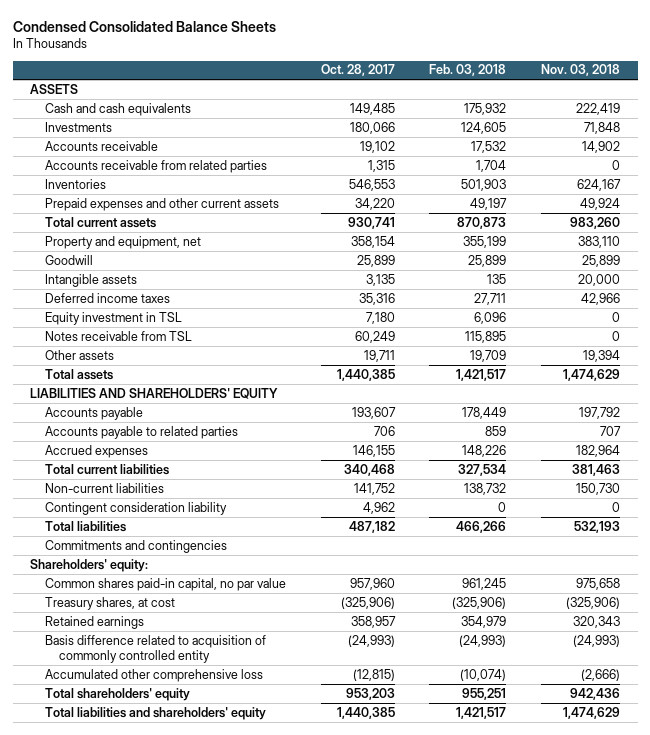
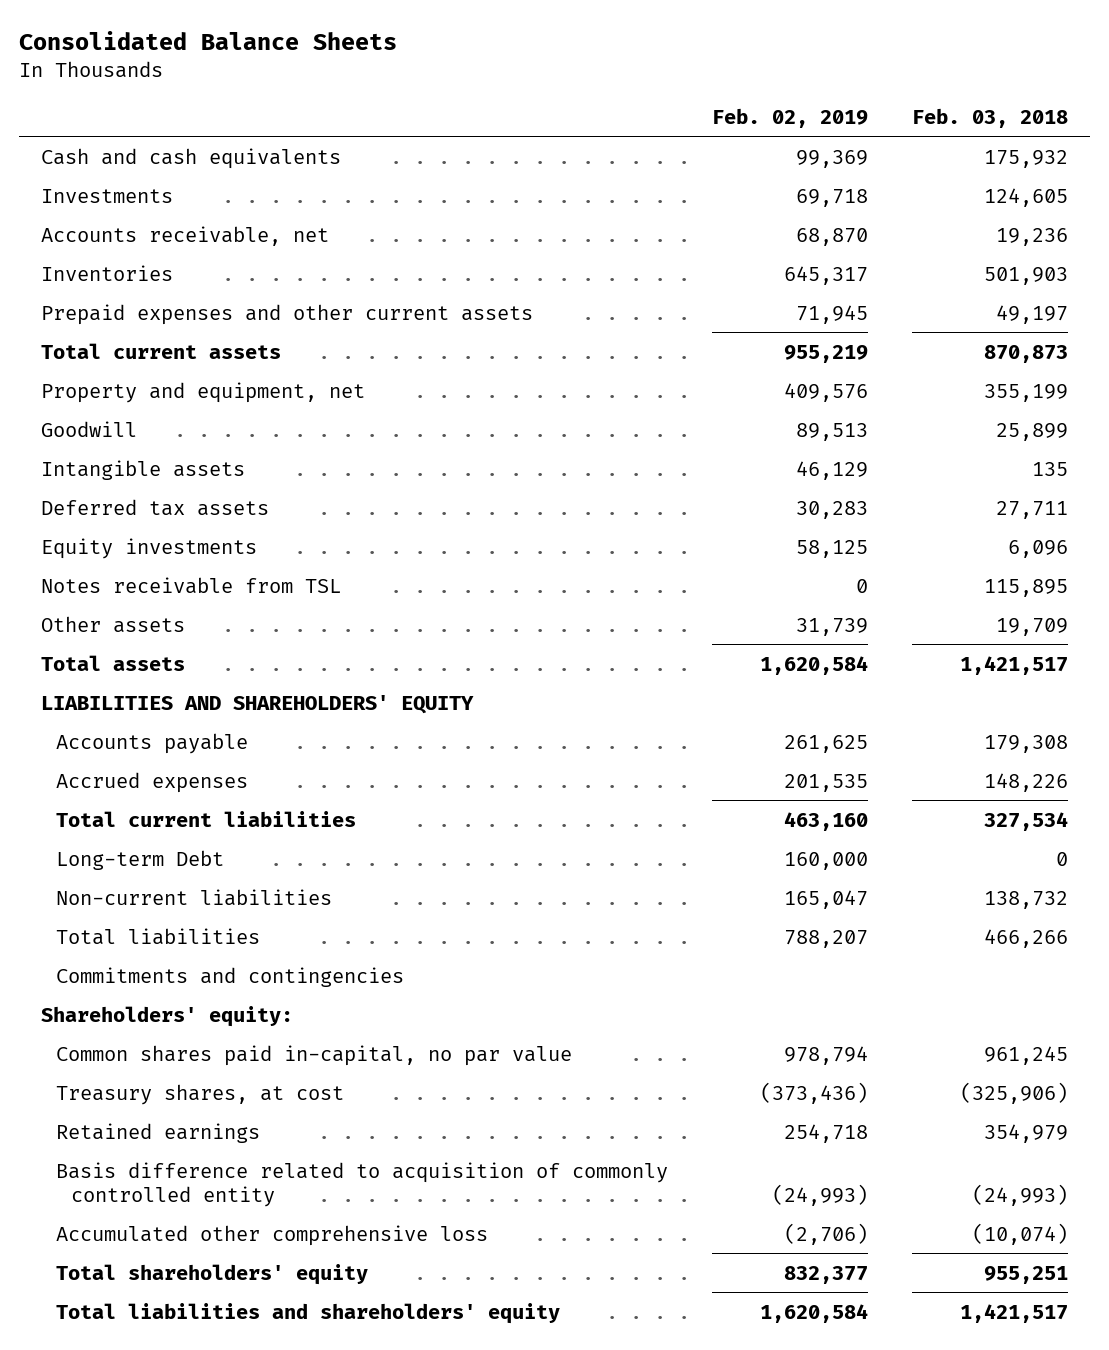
[12,20,276,32] Condensed Consolidated Balance Sheets -> [19,31,398,51] Consolidated Balance Sheets
[320,64,395,77] Oct. 28, 2017 -> none
[541,64,621,77] Nov. 03, 2018 -> none
none -> [712,107,869,128] Feb. 02, 2019
[30,83,79,94] ASSETS -> none
[44,159,267,173] Accounts receivable from related parties -> none
[44,140,158,151] Accounts receivable -> [41,225,330,246] Accounts receivable, net
[471,140,507,153] 17,532 -> [996,227,1069,246] 19,236
[44,292,170,303] Deferred income taxes -> [41,498,270,516] Deferred tax assets
[44,311,182,325] Equity investment in TSL -> [41,537,258,559] Equity investments
[44,425,238,439] Accounts payable to related parties -> none
[462,406,507,419] 178,449 -> [984,734,1069,753] 179,308
none -> [56,849,225,870] Long-term Debt
[44,501,227,515] Contingent consideration liability -> none
[44,577,286,591] Common shares paid-in capital, no par value -> [56,1044,573,1066] Common shares paid in-capital, no par value

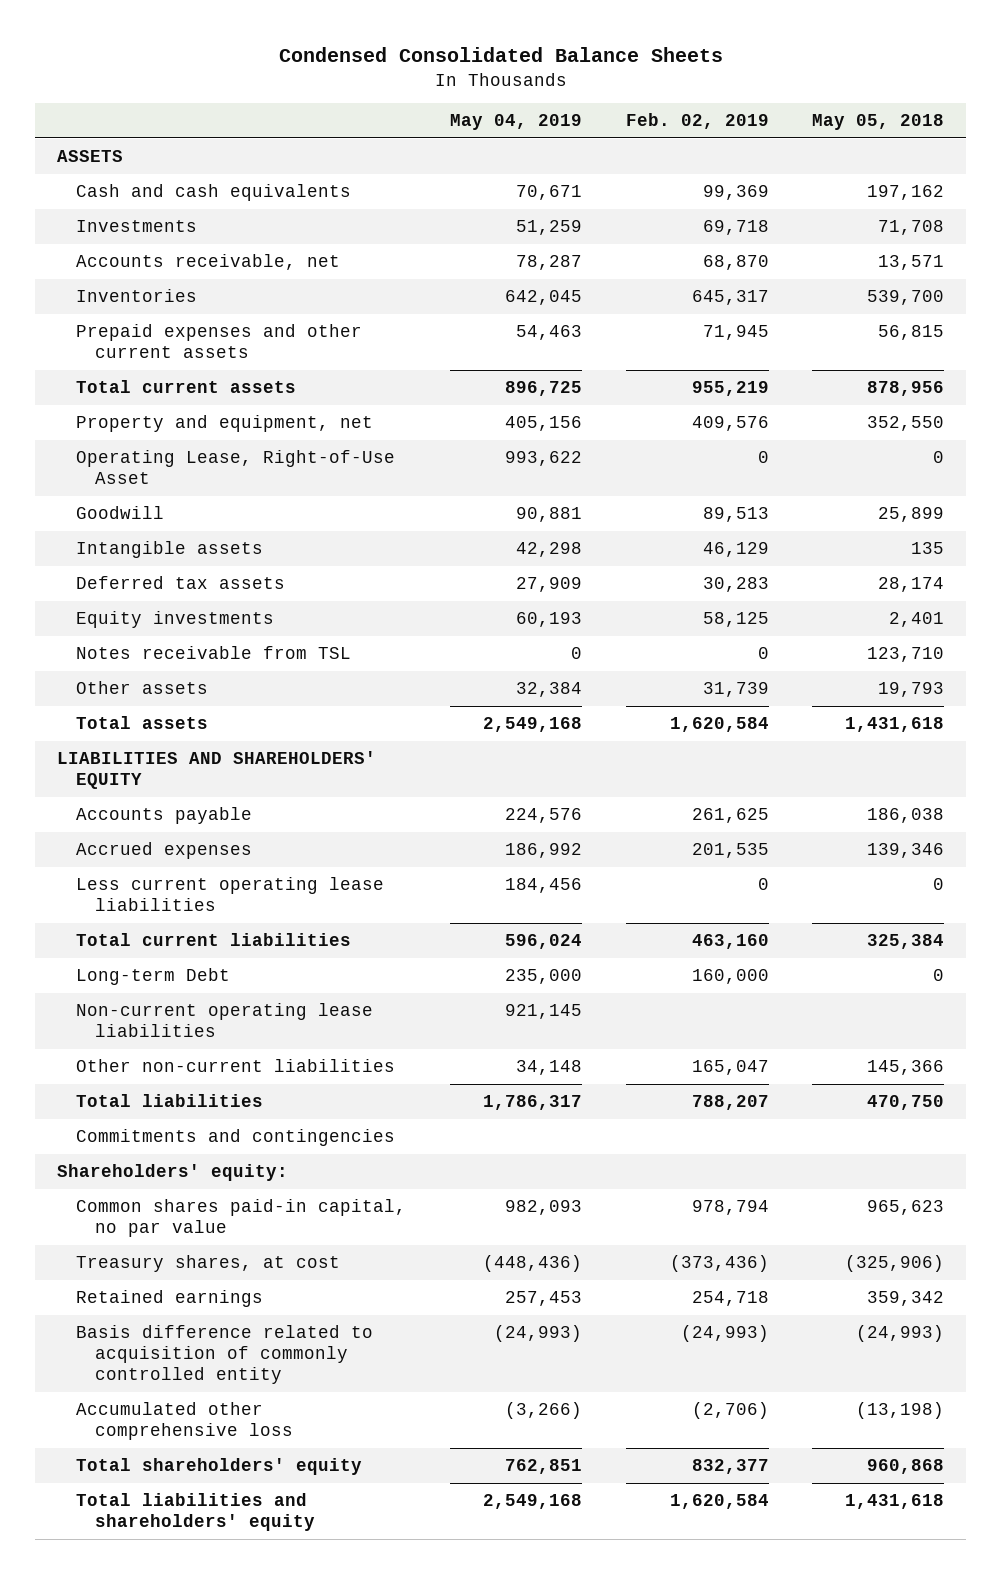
[19,31,398,51] Consolidated Balance Sheets -> [278,46,723,62] Condensed Consolidated Balance Sheets
[912,107,1069,128] Feb. 03, 2018 -> none
none -> [449,114,582,131] May 04, 2019
none -> [812,114,945,131] May 05, 2018
none -> [56,150,123,163] ASSETS
none -> [75,450,395,485] Operating Lease, Right-of-Use Asset
none -> [75,877,384,912] Less current operating lease liabilities
none -> [75,1003,373,1038] Non-current operating lease liabilities
[56,888,333,906] Non-current liabilities -> [75,1059,395,1073] Other non-current liabilities
[56,1044,573,1066] Common shares paid in-capital, no par value -> [75,1199,406,1238] Common shares paid-in capital, no par value

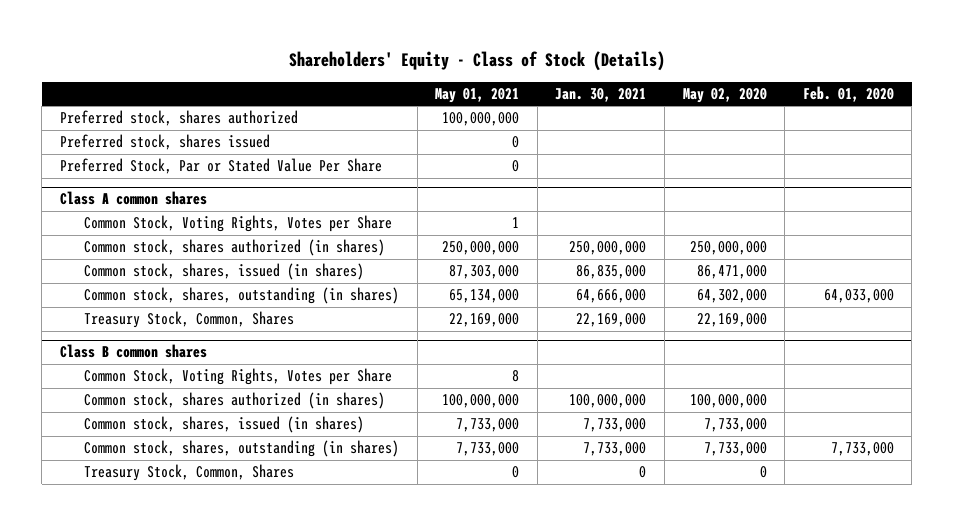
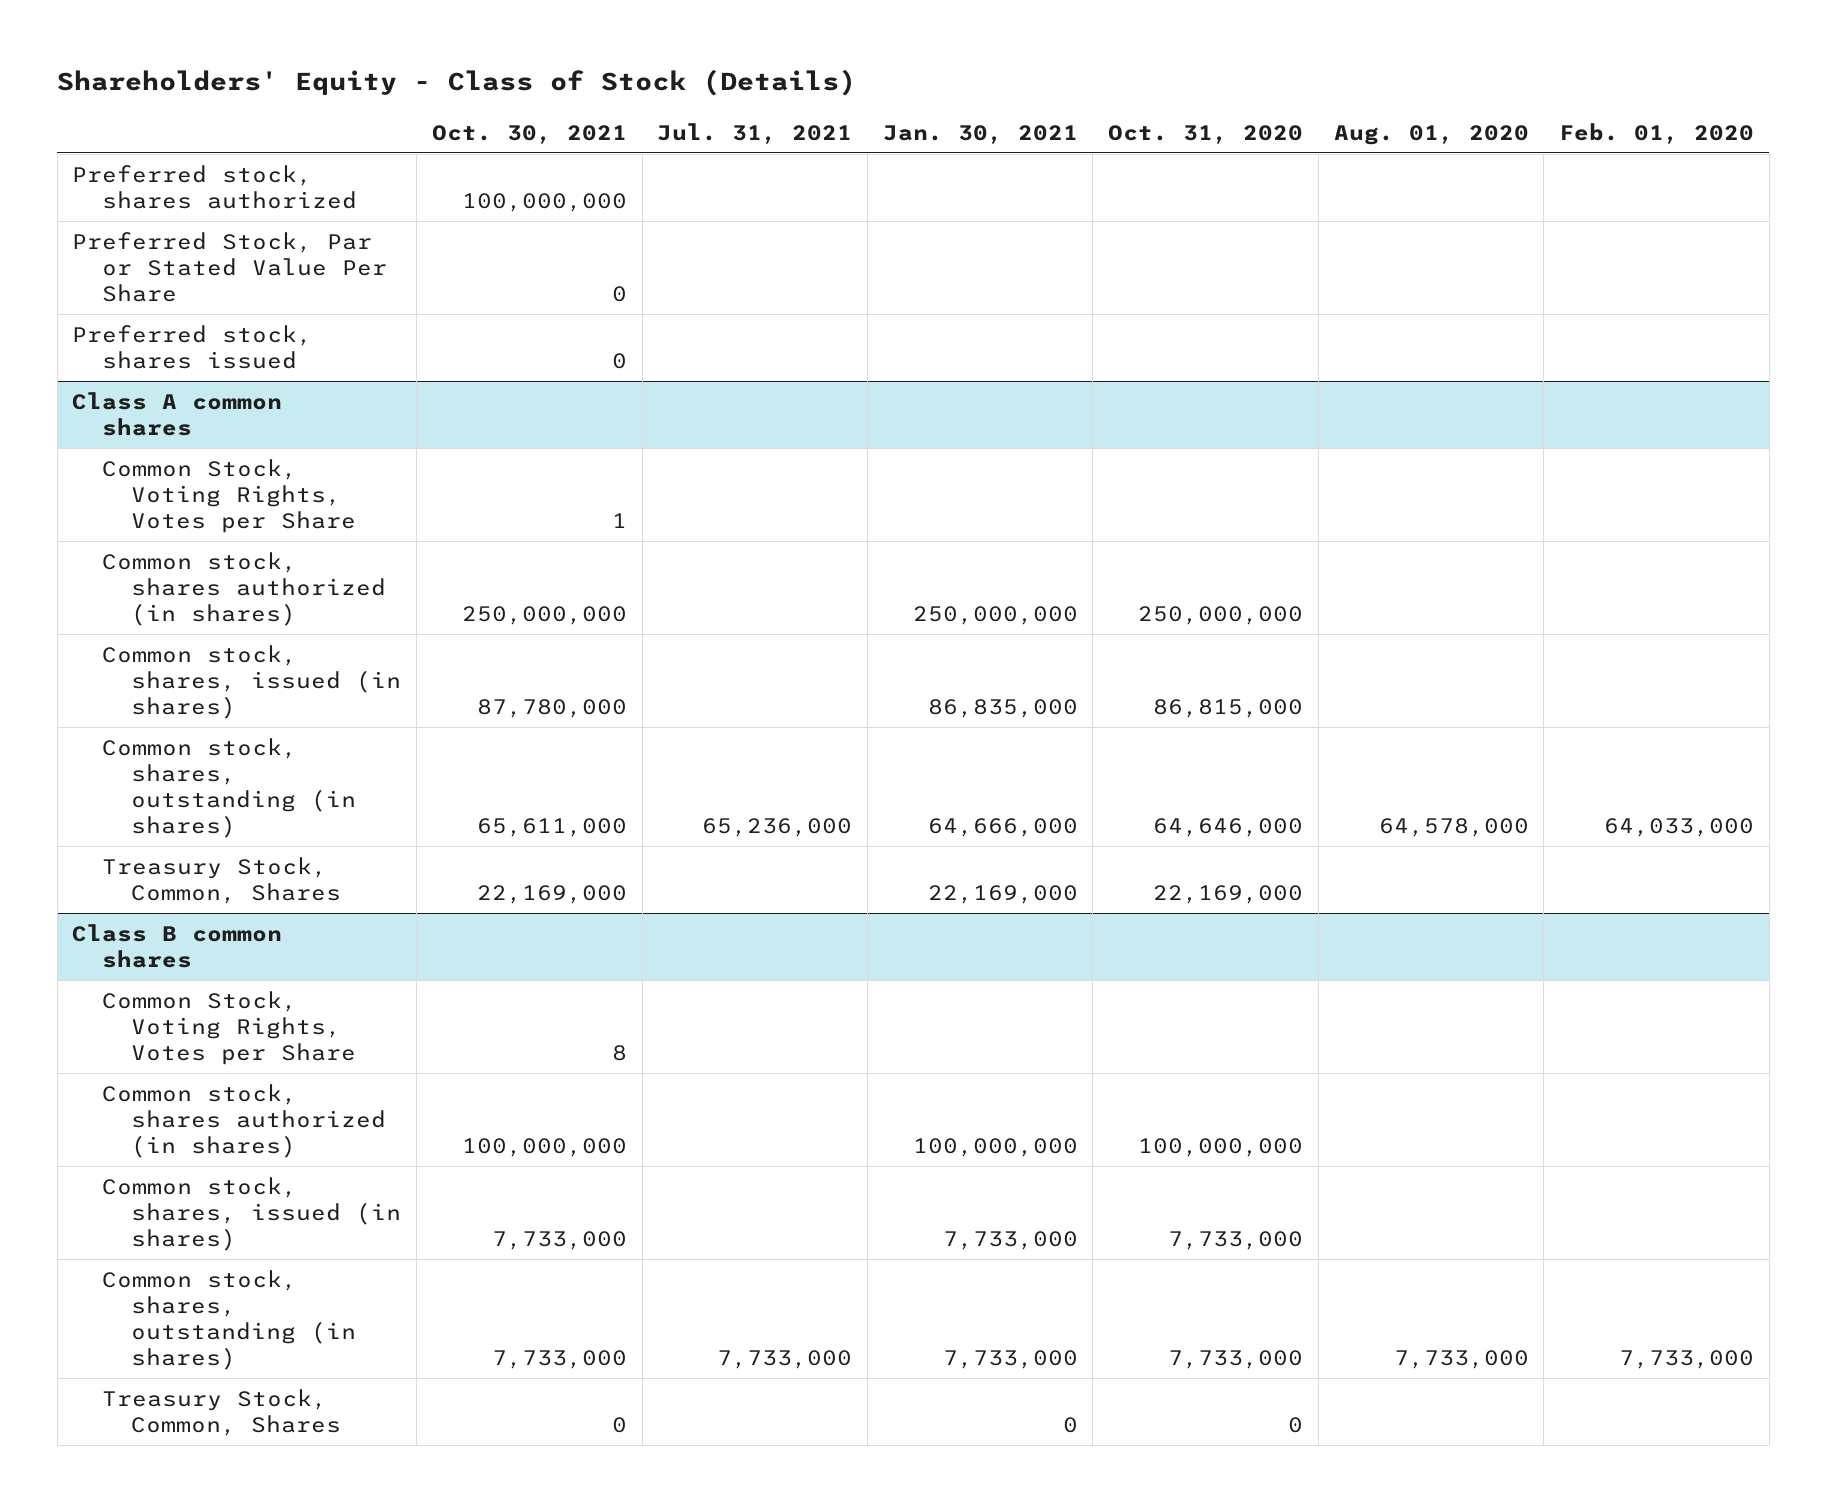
[435,88,520,104] May 01, 2021 -> none
[682,88,767,104] May 02, 2020 -> none
none -> [431,124,627,144] Oct. 30, 2021
none -> [657,122,853,144] Jul. 31, 2021
none -> [1108,124,1304,144] Oct. 31, 2020
none -> [1333,124,1529,145] Aug. 01, 2020
[59,134,270,151] Preferred stock, shares issued -> [72,325,313,369] Preferred stock, shares issued

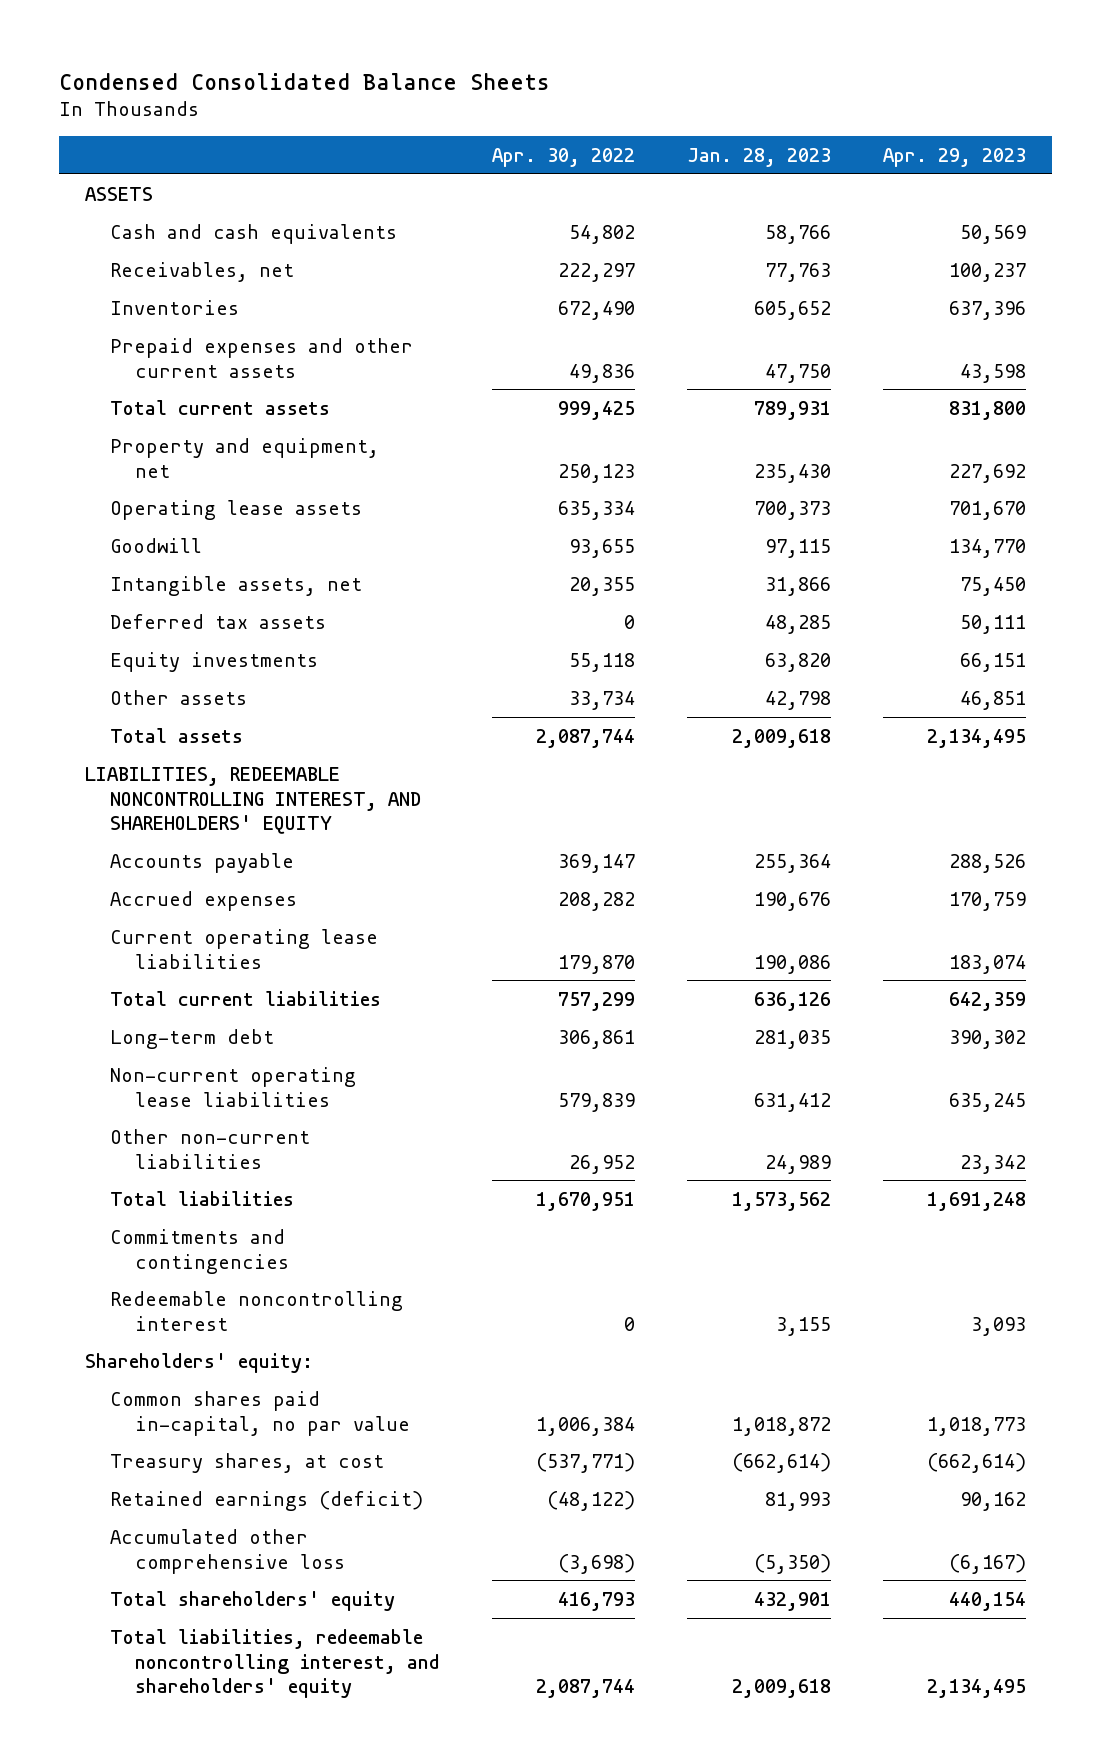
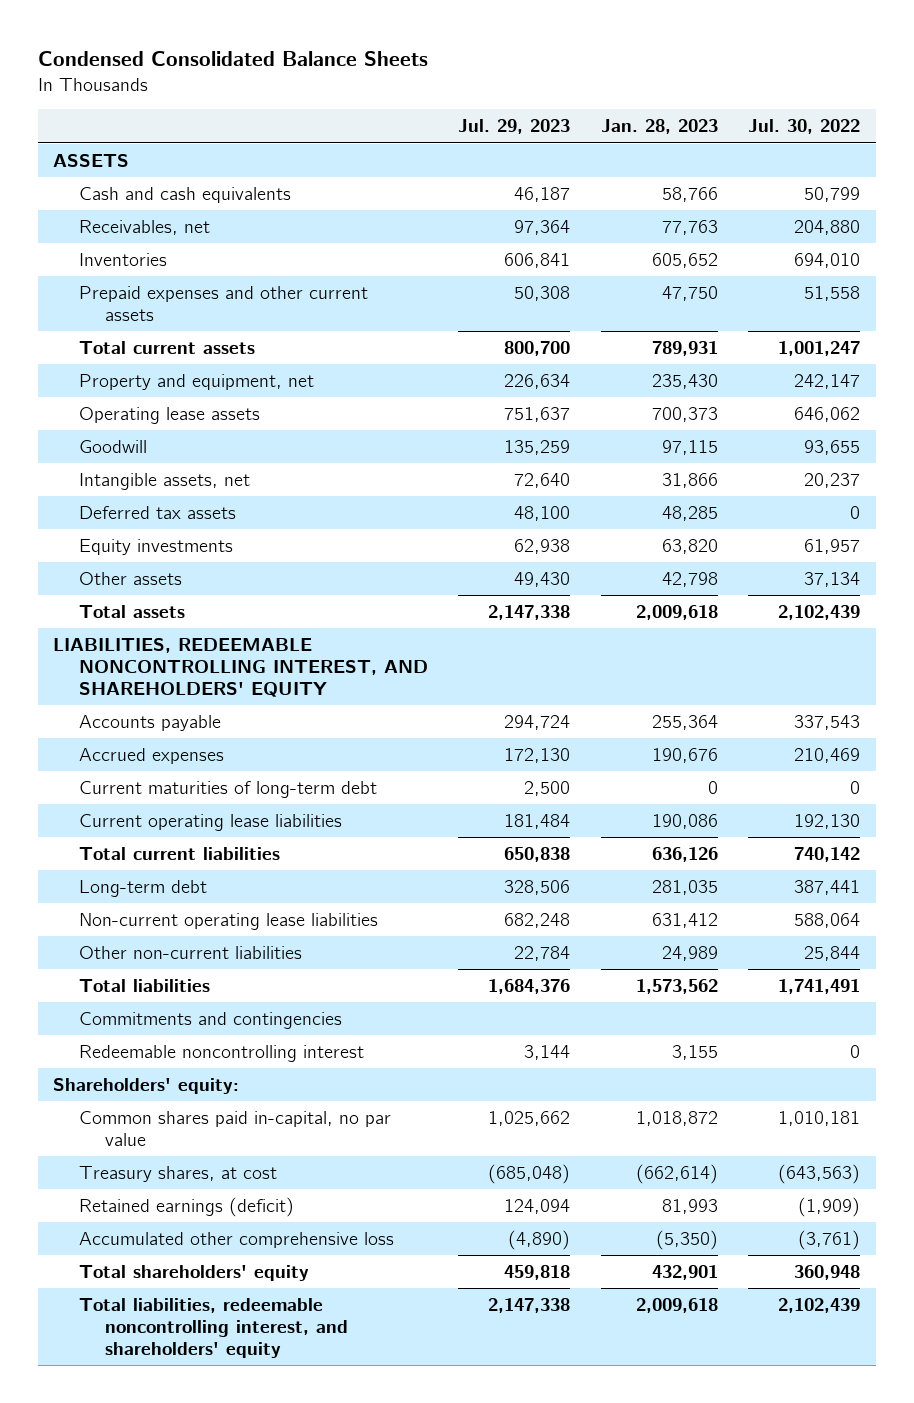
[492,147,636,167] Apr. 30, 2022 -> none
[883,147,1027,167] Apr. 29, 2023 -> none
none -> [458,119,571,135] Jul. 29, 2023
none -> [748,119,861,135] Jul. 30, 2022
none -> [79,780,378,798] Current maturities of long-term debt

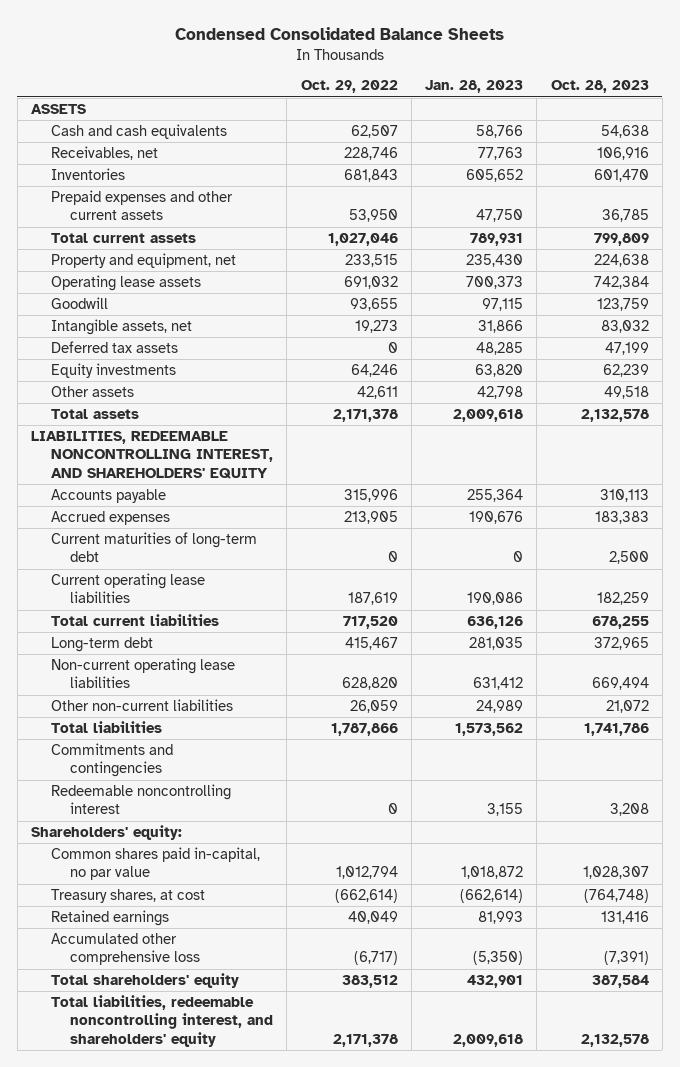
[458,119,571,135] Jul. 29, 2023 -> none
[748,119,861,135] Jul. 30, 2022 -> none
none -> [300,80,398,94] Oct. 29, 2022
none -> [550,80,649,94] Oct. 28, 2023
[79,1196,295,1217] Retained earnings (deficit) -> [50,910,169,927] Retained earnings

